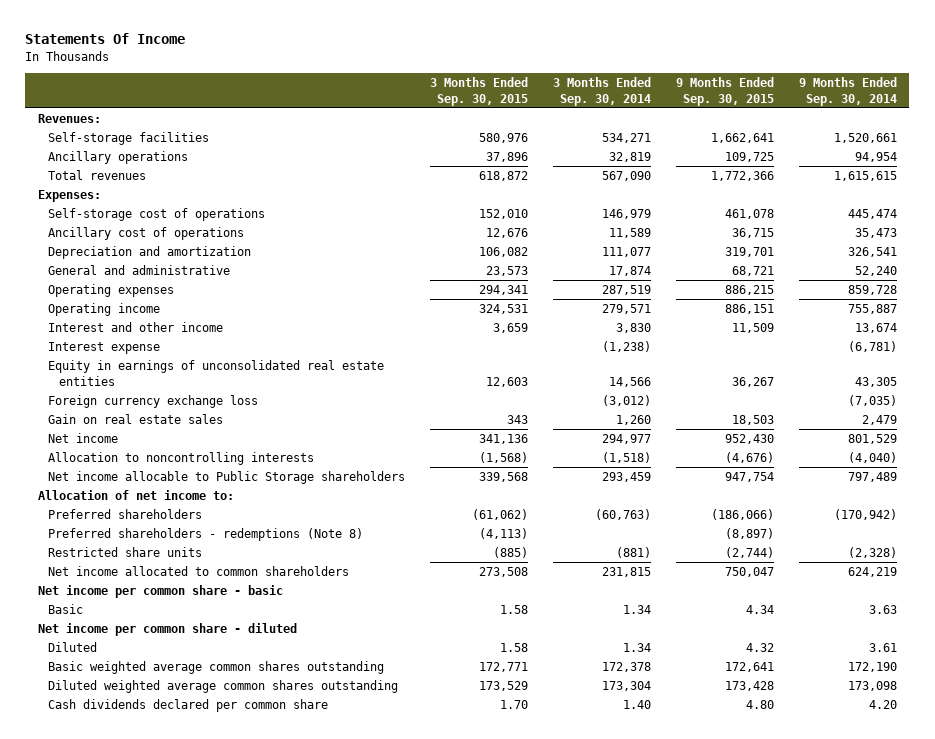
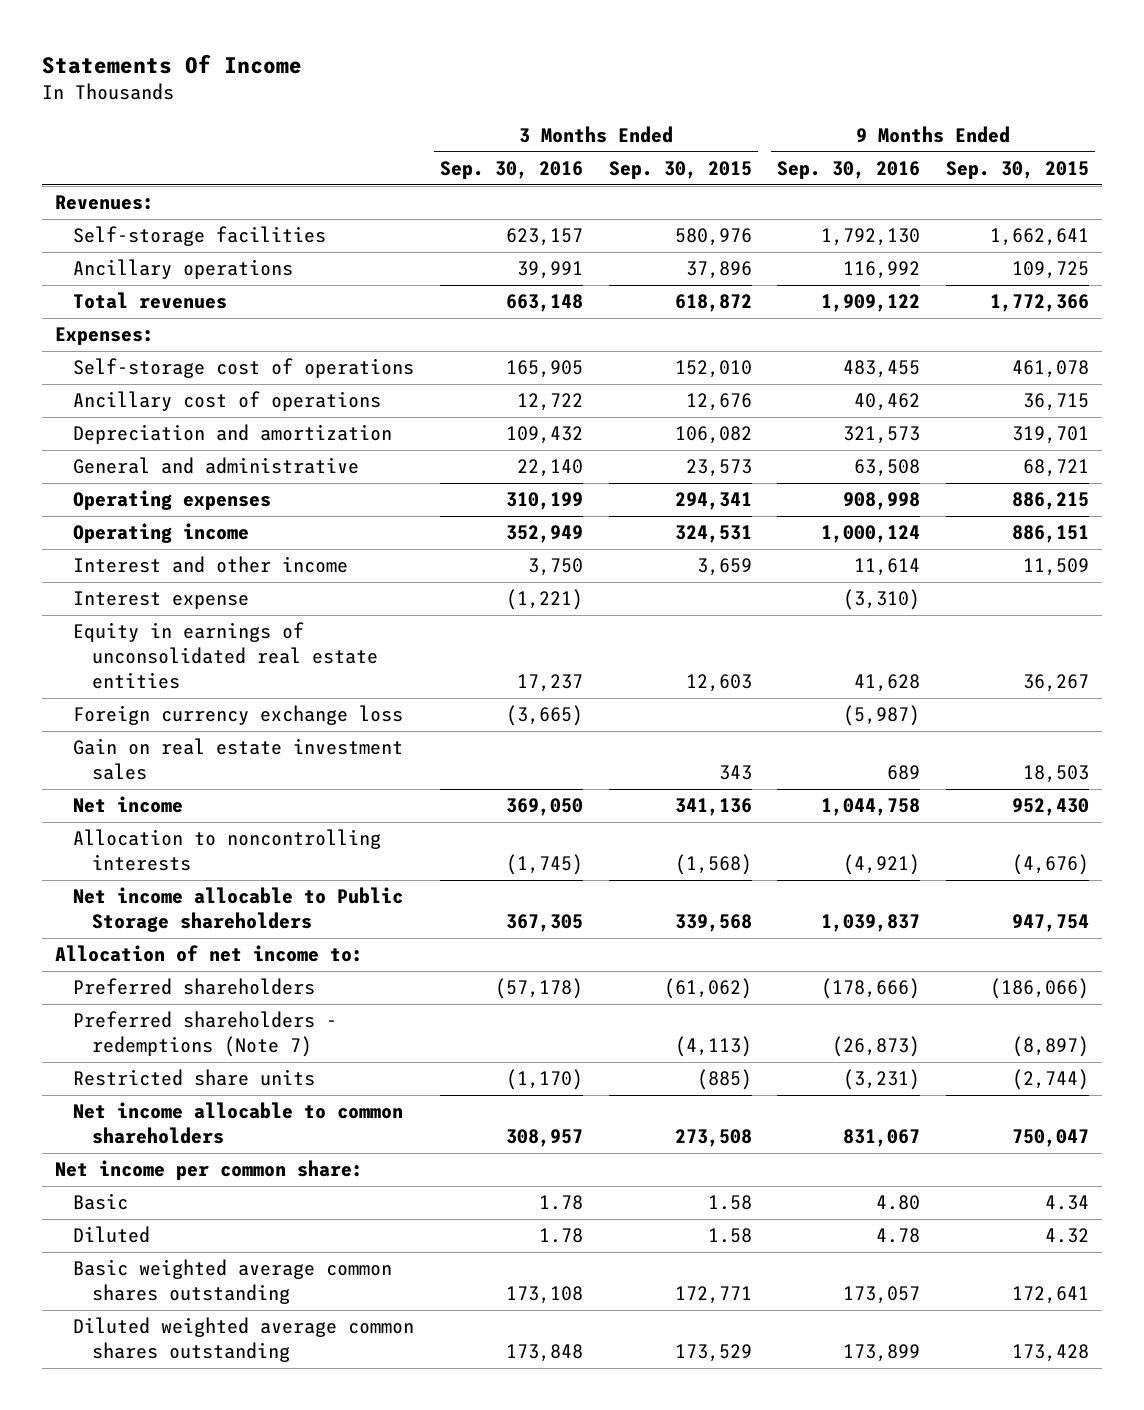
[553,76,652,106] 3 Months Ended Sep. 30, 2014 -> none
[798,76,897,106] 9 Months Ended Sep. 30, 2014 -> none
none -> [440,160,584,179] Sep. 30, 2016
none -> [777,160,921,179] Sep. 30, 2016
[48,413,224,424] Gain on real estate sales -> [73,738,404,781] Gain on real estate investment sales
[48,527,364,541] Preferred shareholders - redemptions (Note 8) -> [73,1011,338,1058] Preferred shareholders - redemptions (Note 7)
[48,565,350,576] Net income allocated to common shareholders -> [73,1102,404,1145] Net income allocable to common shareholders
[37,584,283,598] Net income per common share - basic -> [55,1160,364,1181] Net income per common share:
[37,622,297,636] Net income per common share - diluted -> none
[48,698,329,712] Cash dividends declared per common share -> none

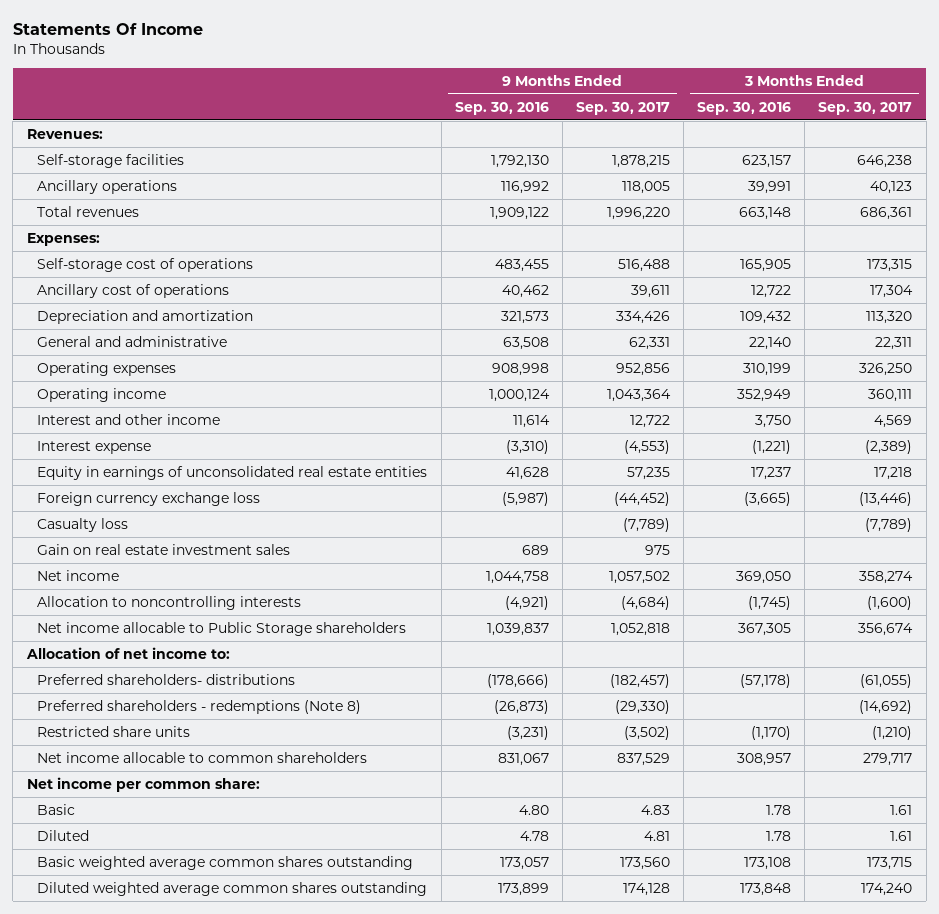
[608,160,752,179] Sep. 30, 2015 -> none
[945,160,1089,179] Sep. 30, 2015 -> none
none -> [575,101,670,115] Sep. 30, 2017
none -> [818,101,913,115] Sep. 30, 2017
none -> [37,517,129,532] Casualty loss
[73,978,316,996] Preferred shareholders -> [37,673,296,685] Preferred shareholders- distributions
[73,1011,338,1058] Preferred shareholders - redemptions (Note 7) -> [37,699,362,714] Preferred shareholders - redemptions (Note 8)

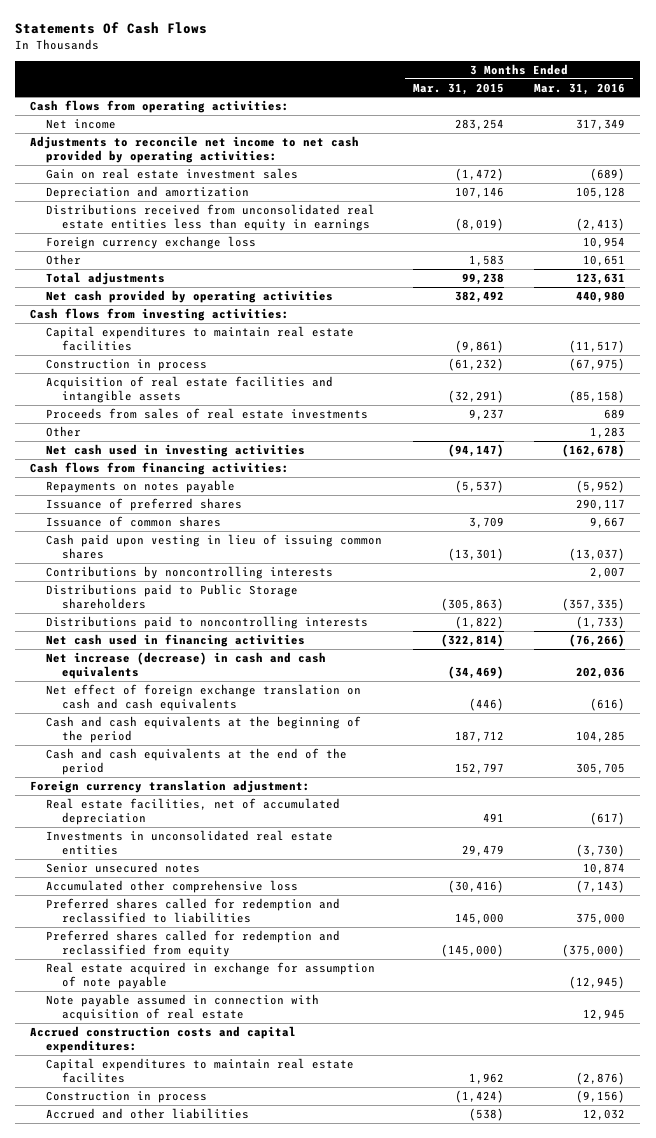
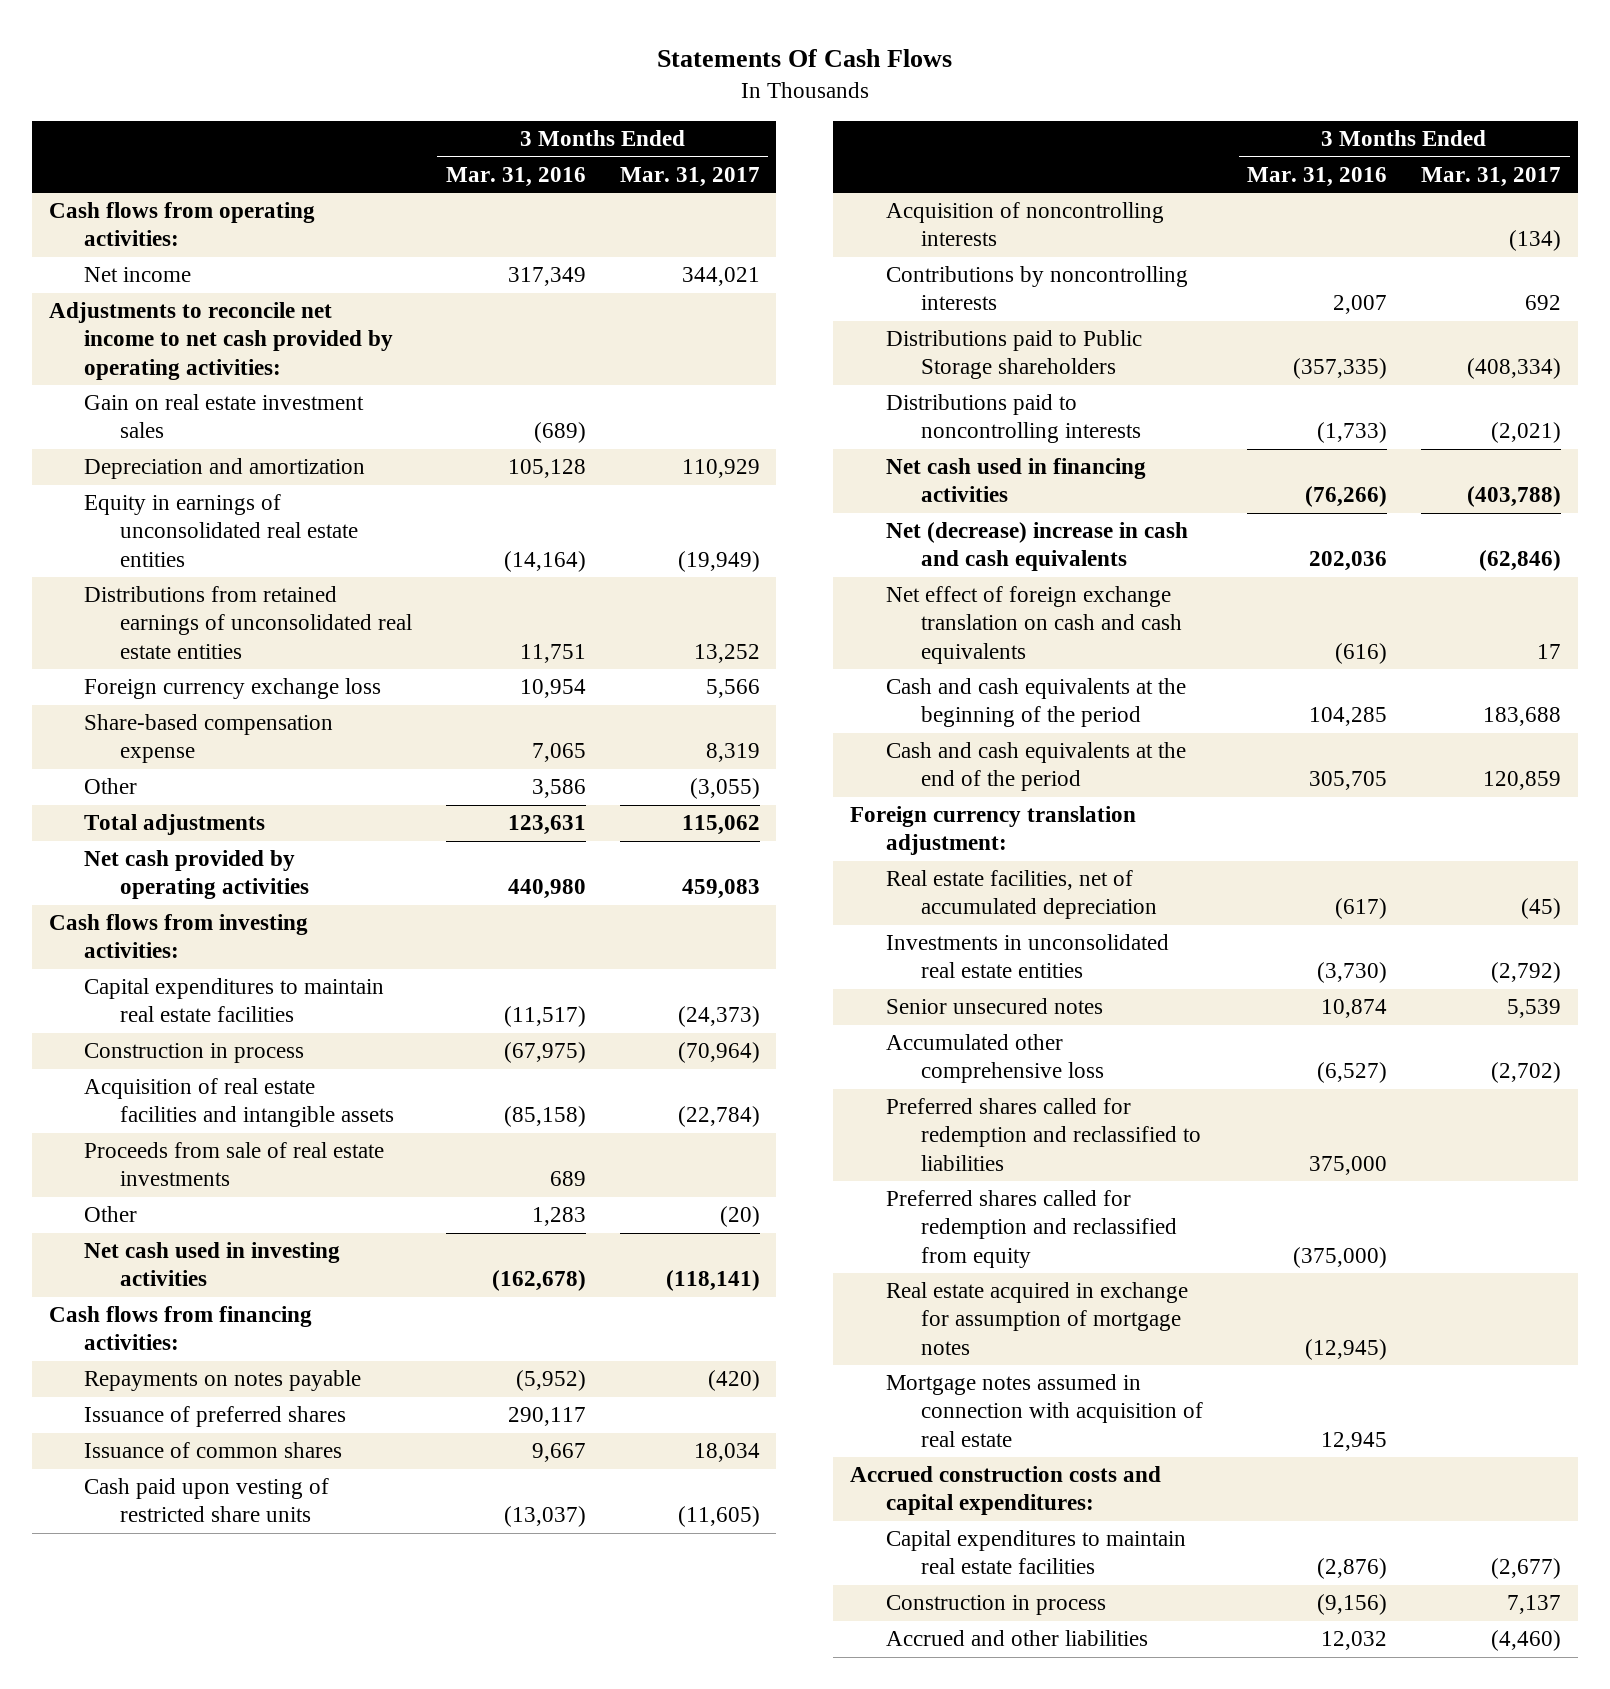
[412,82,504,95] Mar. 31, 2015 -> none
none -> [619,166,760,187] Mar. 31, 2017
none -> [84,494,358,567] Equity in earnings of unconsolidated real estate entities
[46,204,376,231] Distributions received from unconsolidated real estate entities less than equity in earnings -> [84,586,412,659] Distributions from retained earnings of unconsolidated real estate entities
[576,217,626,231] (2,413) -> [519,643,586,663] 11,751
none -> [84,714,334,764] Share-based compensation expense
[583,255,626,267] 10,651 -> [531,779,586,799] 3,586
[46,408,369,420] Proceeds from sales of real estate investments -> [84,1142,385,1187] Proceeds from sale of real estate investments
[46,534,383,559] Cash paid upon vesting in lieu of issuing common shares -> [84,1478,330,1523] Cash paid upon vesting of restricted share units
none -> [885,202,1164,247] Acquisition of noncontrolling interests
[46,652,327,679] Net increase (decrease) in cash and cash equivalents -> [885,522,1188,572] Net (decrease) increase in cash and cash equivalents
[576,880,626,894] (7,143) -> [1317,1062,1388,1084] (6,527)
[46,962,376,989] Real estate acquired in exchange for assumption of note payable -> [885,1282,1188,1355] Real estate acquired in exchange for assumption of mortgage notes
[46,994,320,1021] Note payable assumed in connection with acquisition of real estate -> [885,1374,1204,1447] Mortgage notes assumed in connection with acquisition of real estate
[46,1058,355,1083] Capital expenditures to maintain real estate facilites -> [885,1530,1186,1575] Capital expenditures to maintain real estate facilities

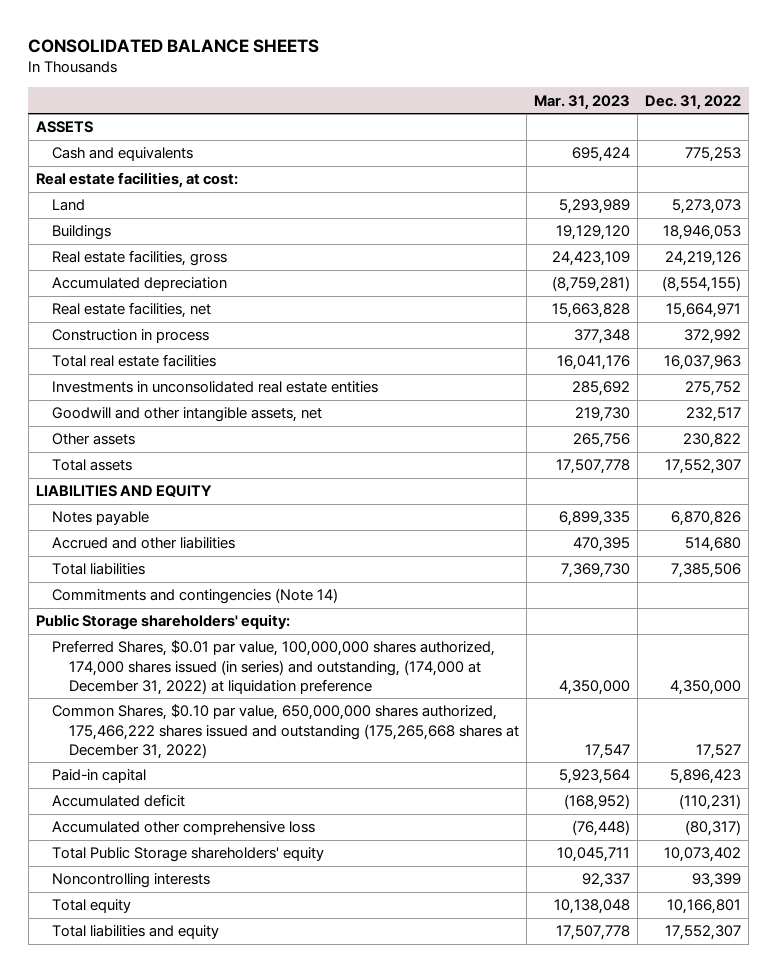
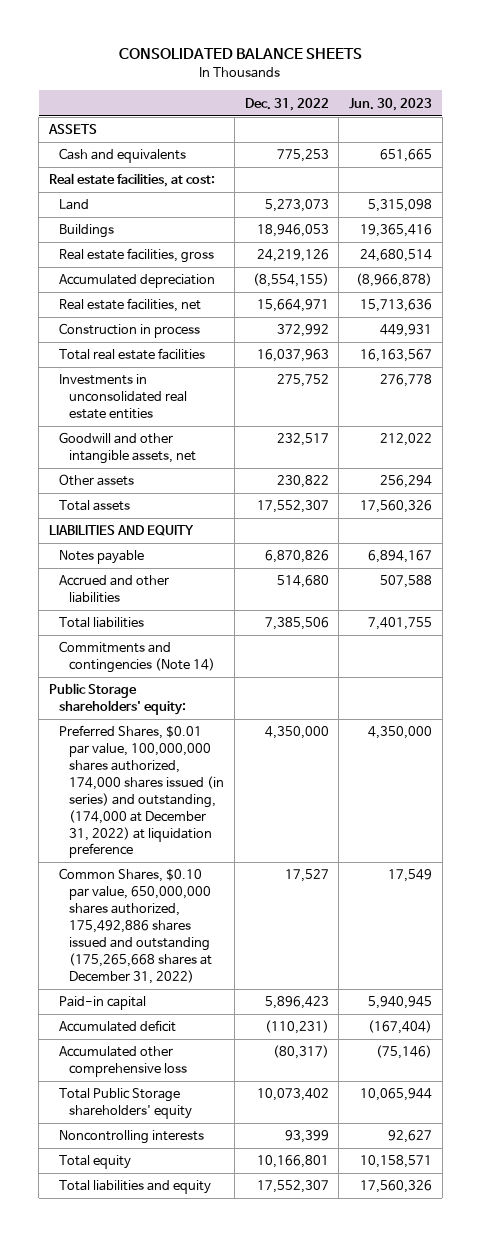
[533,94,630,110] Mar. 31, 2023 -> none
none -> [349,97,433,111] Jun. 30, 2023
[52,704,519,759] Common Shares, $0.10 par value, 650,000,000 shares authorized, 175,466,222 shares issued and outstanding (175,265,668 shares at December 31, 2022) -> [59,868,213,984] Common Shares, $0.10 par value, 650,000,000 shares authorized, 175,492,886 shares issued and outstanding (175,265,668 shares at December 31, 2022)

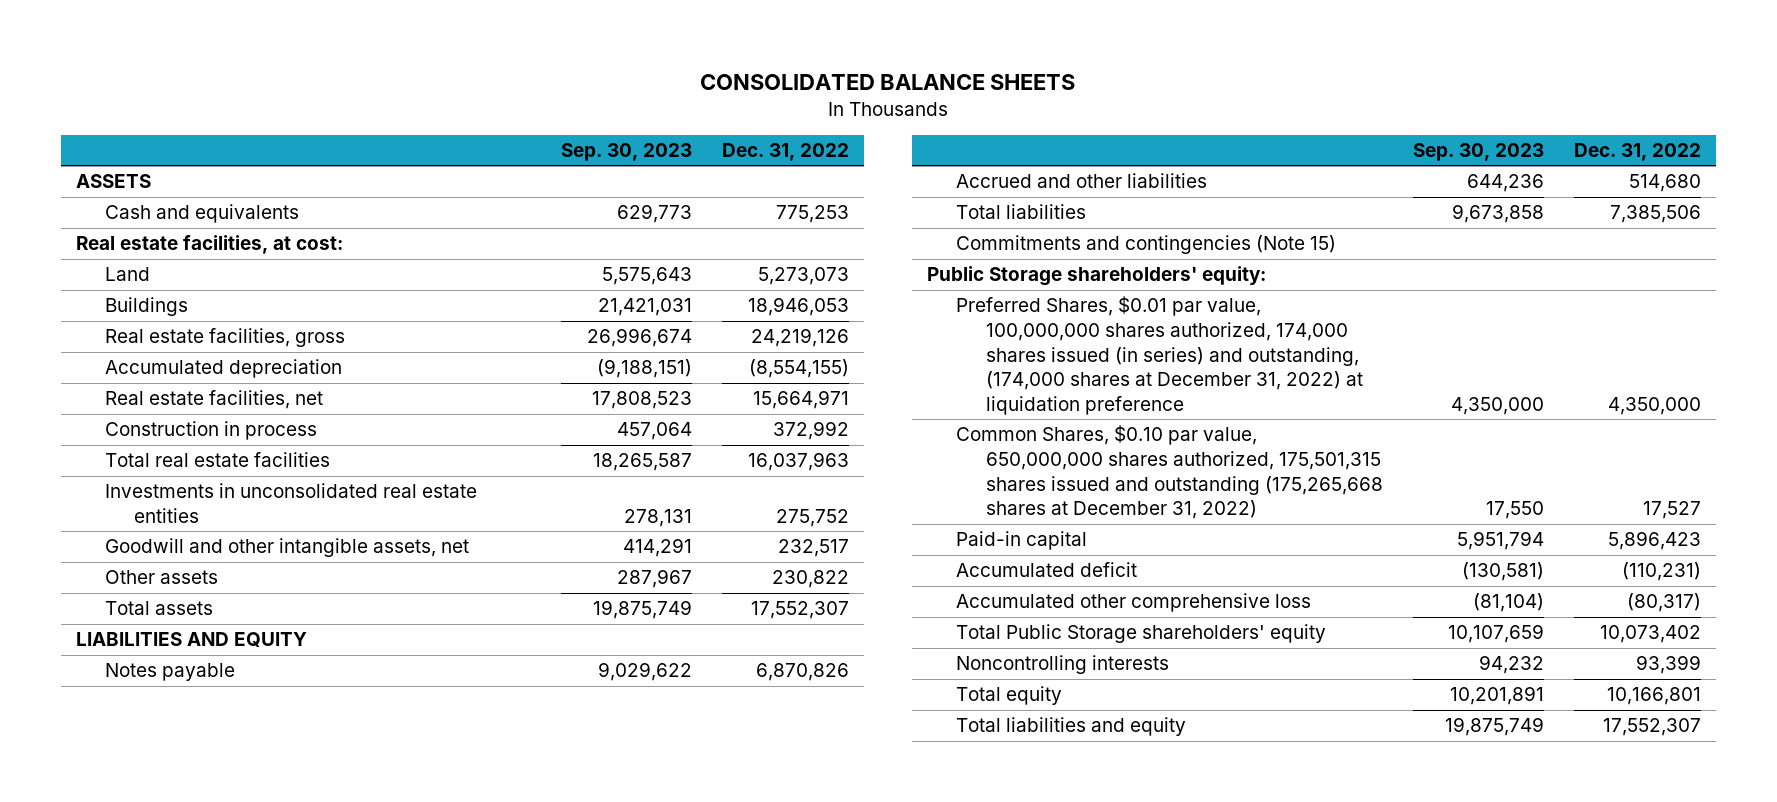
[349,97,433,111] Jun. 30, 2023 -> none
none -> [561,143,693,162] Sep. 30, 2023
[59,641,216,674] Commitments and contingencies (Note 14) -> [956,235,1337,255] Commitments and contingencies (Note 15)
[59,725,225,859] Preferred Shares, $0.01 par value, 100,000,000 shares authorized, 174,000 shares issued (in series) and outstanding, (174,000 at December 31, 2022) at liquidation preference -> [956,296,1363,415] Preferred Shares, $0.01 par value, 100,000,000 shares authorized, 174,000 shares issued (in series) and outstanding, (174,000 shares at December 31, 2022) at liquidation preference
[59,868,213,984] Common Shares, $0.10 par value, 650,000,000 shares authorized, 175,492,886 shares issued and outstanding (175,265,668 shares at December 31, 2022) -> [956,425,1383,520] Common Shares, $0.10 par value, 650,000,000 shares authorized, 175,501,315 shares issued and outstanding (175,265,668 shares at December 31, 2022)

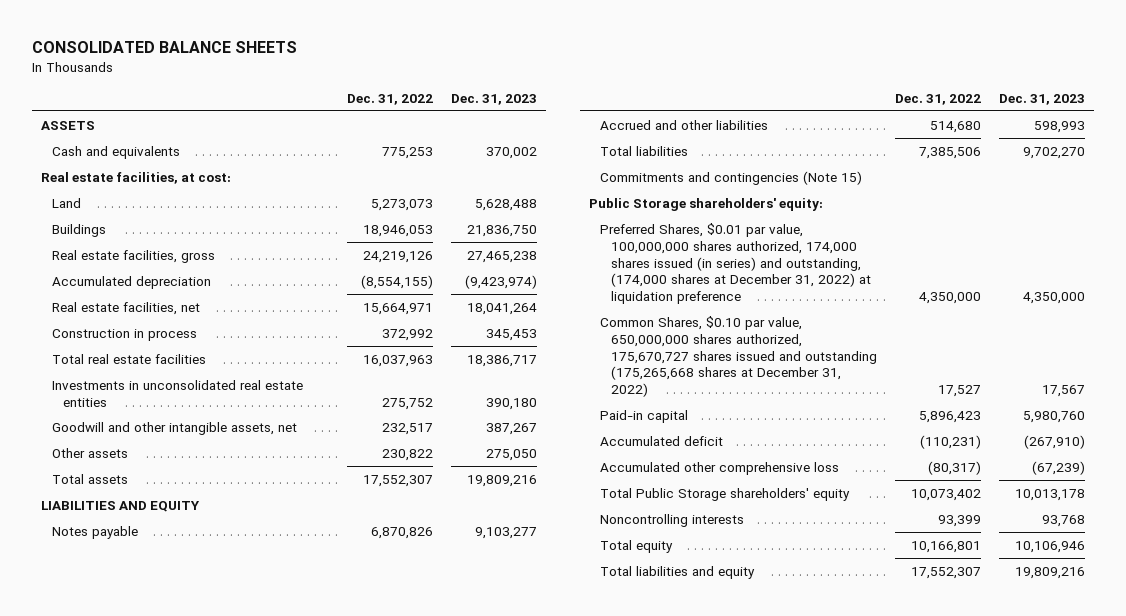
[561,143,693,162] Sep. 30, 2023 -> none
none -> [450,94,537,106] Dec. 31, 2023
[956,425,1383,520] Common Shares, $0.10 par value, 650,000,000 shares authorized, 175,501,315 shares issued and outstanding (175,265,668 shares at December 31, 2022) -> [600,315,878,398] Common Shares, $0.10 par value, 650,000,000 shares authorized, 175,670,727 shares issued and outstanding (175,265,668 shares at December 31, 2022)

